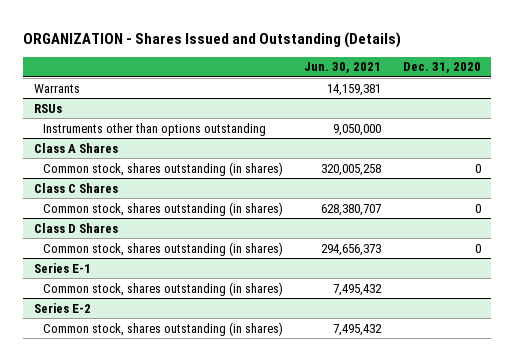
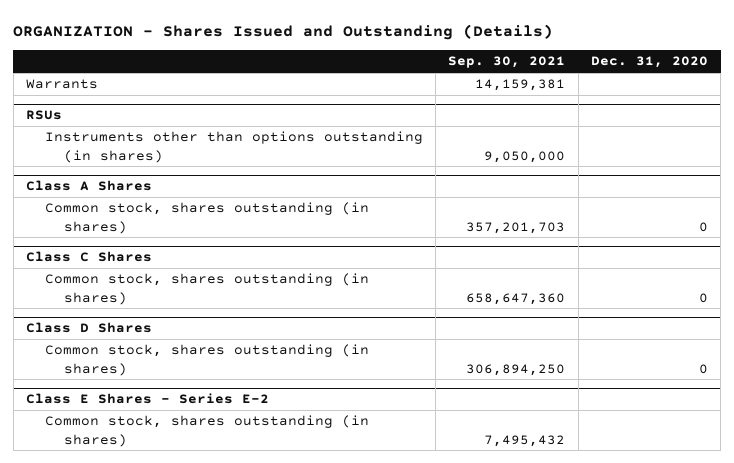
[304,62,382,74] Jun. 30, 2021 -> none
none -> [448,56,566,69] Sep. 30, 2021
[43,122,267,136] Instruments other than options outstanding -> [44,131,423,163] Instruments other than options outstanding (in shares)
[33,262,91,273] Series E-1 -> none
[43,281,284,296] Common stock, shares outstanding (in shares) -> none
[33,302,91,313] Series E-2 -> [26,393,270,405] Class E Shares - Series E-2

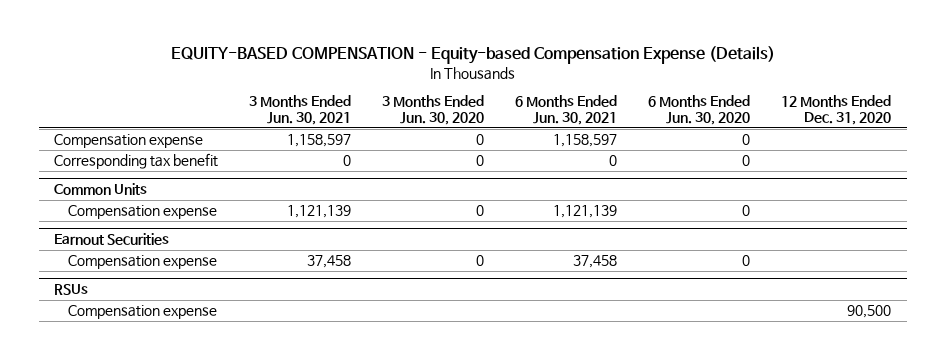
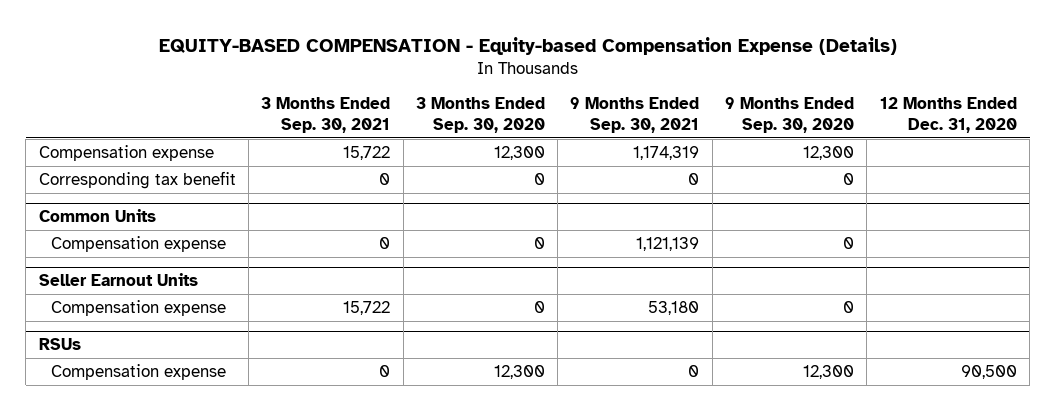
[249,95,352,126] 3 Months Ended Jun. 30, 2021 -> none
[382,95,485,126] 3 Months Ended Jun. 30, 2020 -> none
[515,95,618,126] 6 Months Ended Jun. 30, 2021 -> none
[648,95,751,126] 6 Months Ended Jun. 30, 2020 -> none
none -> [261,97,391,134] 3 Months Ended Sep. 30, 2021
none -> [415,97,545,134] 3 Months Ended Sep. 30, 2020
none -> [570,97,700,134] 9 Months Ended Sep. 30, 2021
none -> [725,97,855,134] 9 Months Ended Sep. 30, 2020
[54,233,170,246] Earnout Securities -> [38,273,198,287] Seller Earnout Units

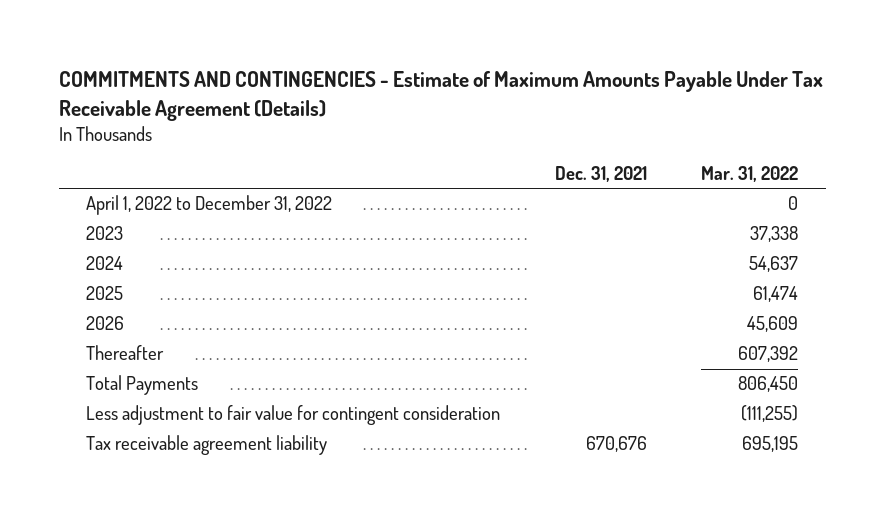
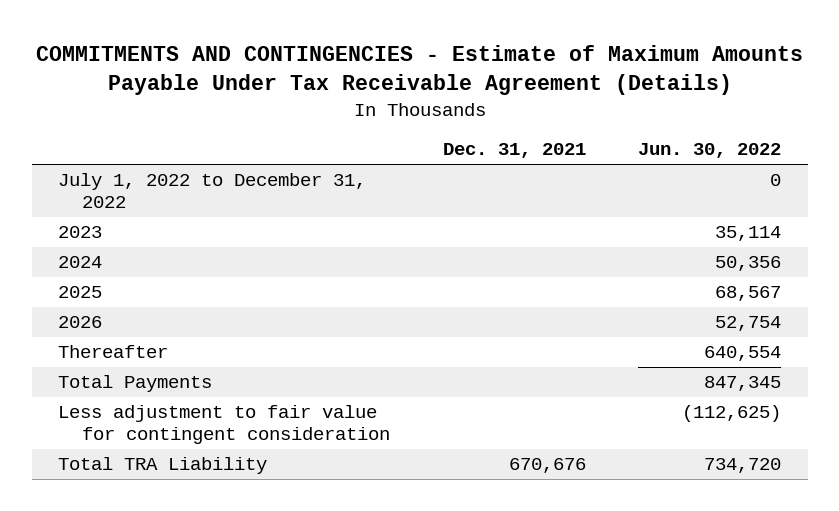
[701,166,799,183] Mar. 31, 2022 -> none
none -> [638,143,782,159] Jun. 30, 2022
[86,195,333,216] April 1, 2022 to December 31, 2022 -> [58,173,367,209] July 1, 2022 to December 31, 2022
[86,435,328,456] Tax receivable agreement liability -> [58,457,268,475] Total TRA Liability

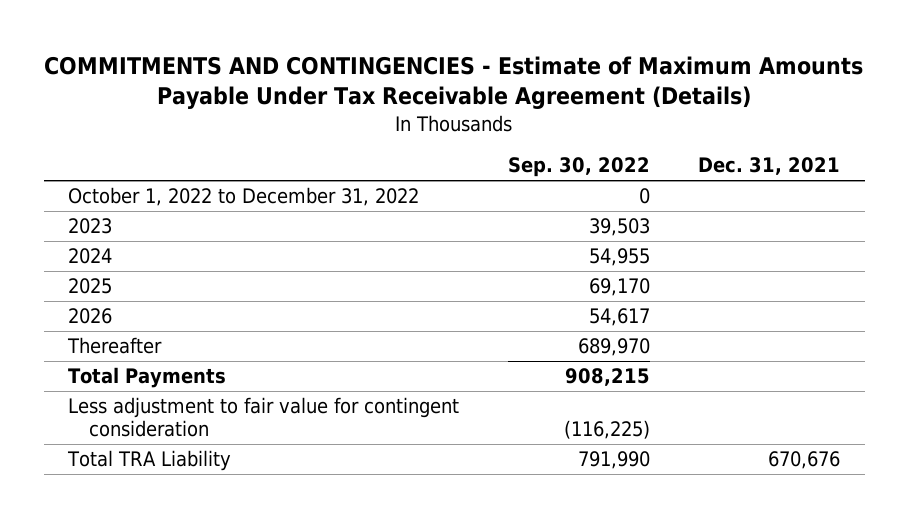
[638,143,782,159] Jun. 30, 2022 -> none
none -> [507,157,650,178] Sep. 30, 2022
[58,173,367,209] July 1, 2022 to December 31, 2022 -> [68,187,420,207] October 1, 2022 to December 31, 2022

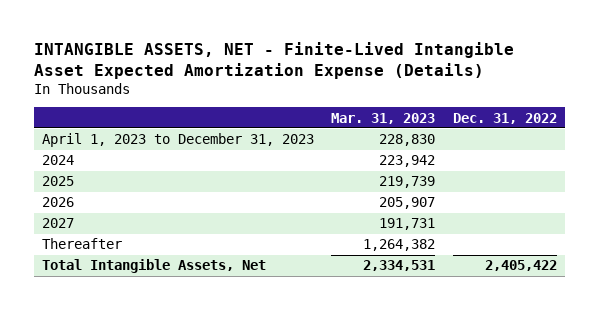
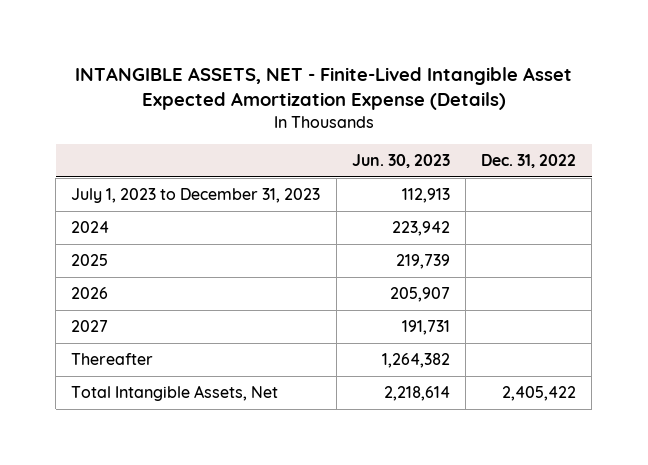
[331,112,436,124] Mar. 31, 2023 -> none
none -> [351,154,450,169] Jun. 30, 2023
[42,133,315,148] April 1, 2023 to December 31, 2023 -> [71,188,321,204] July 1, 2023 to December 31, 2023

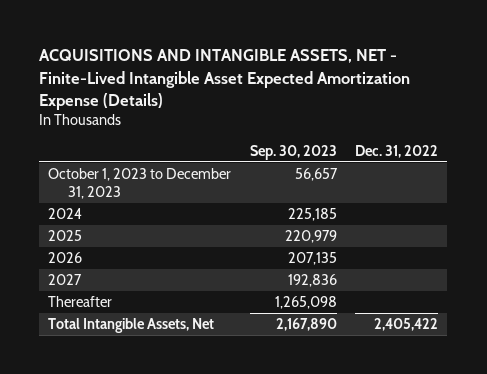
[74,66,572,111] INTANGIBLE ASSETS, NET - Finite-Lived Intangible Asset Expected Amortization Expense (Details) -> [39,49,411,110] ACQUISITIONS AND INTANGIBLE ASSETS, NET - Finite-Lived Intangible Asset Expected Amortization Expense (Details)
[351,154,450,169] Jun. 30, 2023 -> none
none -> [249,144,337,160] Sep. 30, 2023
[71,188,321,204] July 1, 2023 to December 31, 2023 -> [48,168,232,199] October 1, 2023 to December 31, 2023

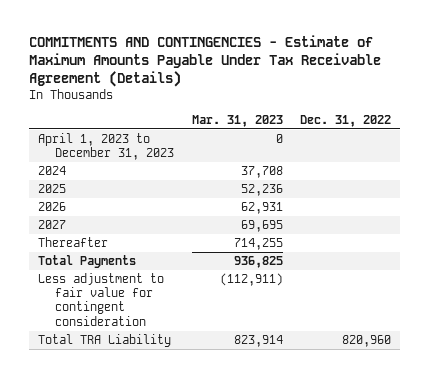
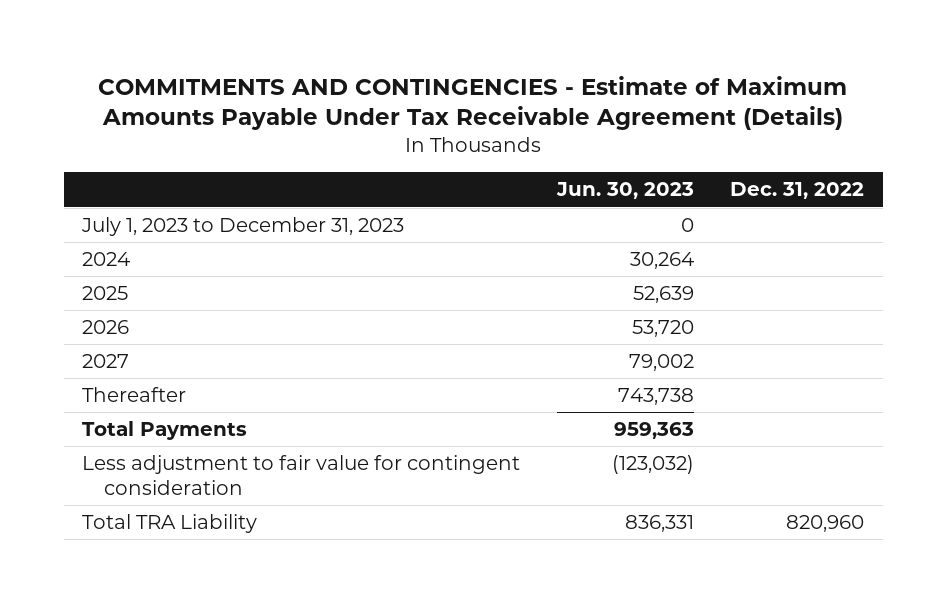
[191,114,283,127] Mar. 31, 2023 -> none
none -> [555,182,694,200] Jun. 30, 2023
[37,133,175,161] April 1, 2023 to December 31, 2023 -> [81,217,405,237] July 1, 2023 to December 31, 2023

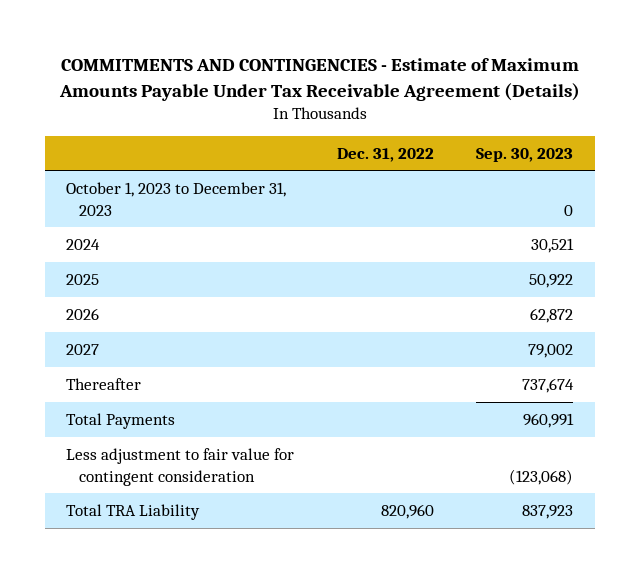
[555,182,694,200] Jun. 30, 2023 -> none
none -> [476,147,574,162] Sep. 30, 2023
[81,217,405,237] July 1, 2023 to December 31, 2023 -> [66,182,287,216] October 1, 2023 to December 31, 2023

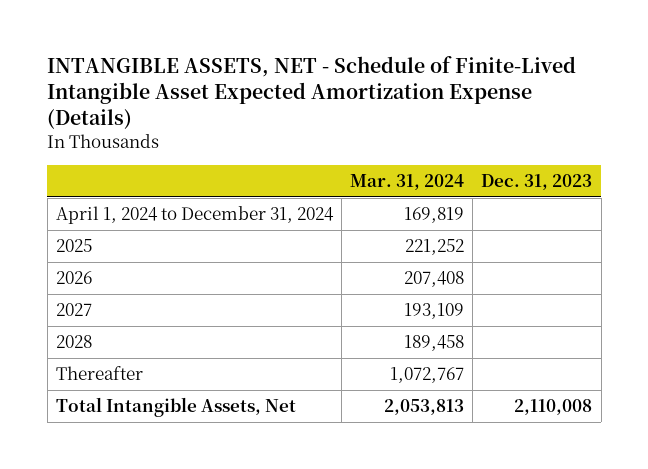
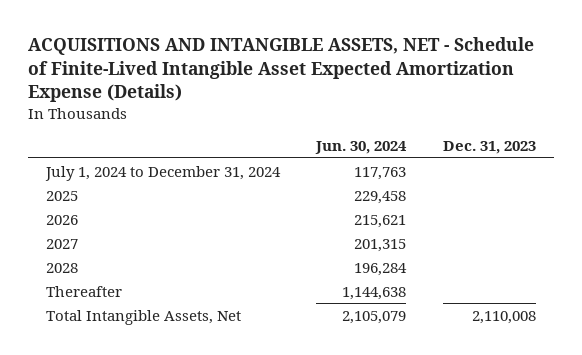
[47,56,577,130] INTANGIBLE ASSETS, NET - Schedule of Finite-Lived Intangible Asset Expected Amortization Expense (Details) -> [27,37,534,103] ACQUISITIONS AND INTANGIBLE ASSETS, NET - Schedule of Finite-Lived Intangible Asset Expected Amortization Expense (Details)
[350,173,465,190] Mar. 31, 2024 -> none
none -> [315,141,408,155] Jun. 30, 2024
[55,206,334,225] April 1, 2024 to December 31, 2024 -> [44,165,281,181] July 1, 2024 to December 31, 2024

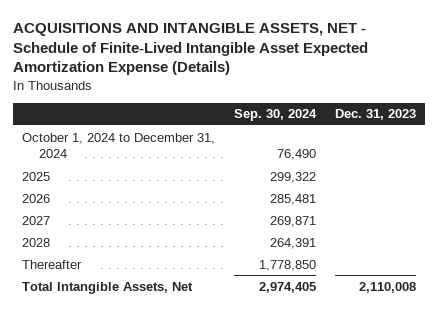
[315,141,408,155] Jun. 30, 2024 -> none
none -> [233,109,317,122] Sep. 30, 2024
[44,165,281,181] July 1, 2024 to December 31, 2024 -> [22,132,216,158] October 1, 2024 to December 31, 2024

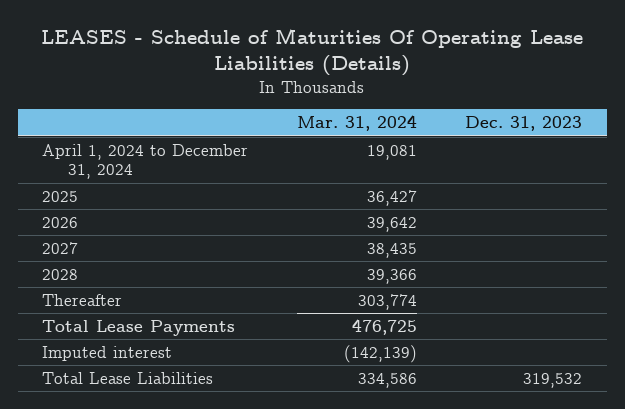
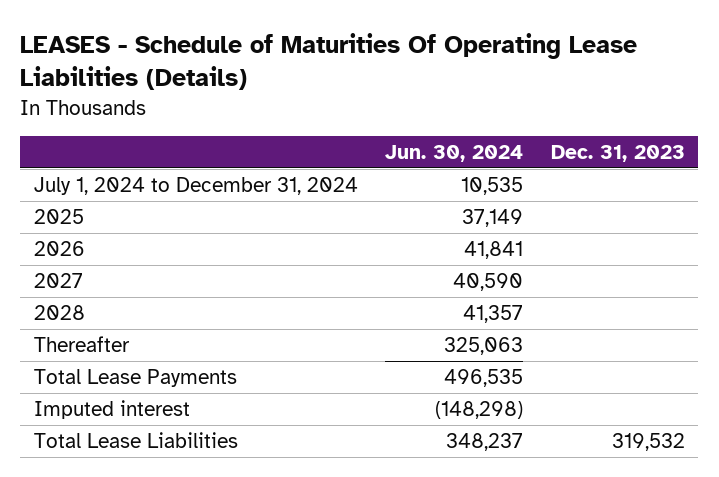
[296,115,417,132] Mar. 31, 2024 -> none
none -> [385,144,524,162] Jun. 30, 2024
[42,144,249,180] April 1, 2024 to December 31, 2024 -> [33,177,358,196] July 1, 2024 to December 31, 2024

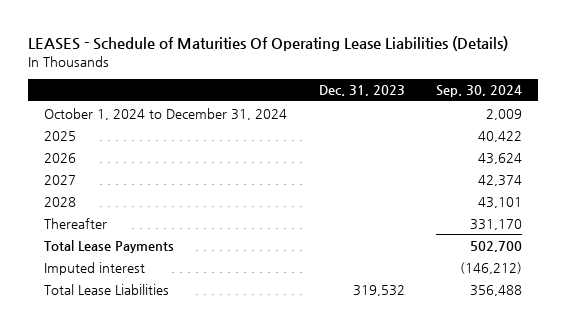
[385,144,524,162] Jun. 30, 2024 -> none
none -> [436,85,523,98] Sep. 30, 2024
[33,177,358,196] July 1, 2024 to December 31, 2024 -> [44,107,288,120] October 1, 2024 to December 31, 2024

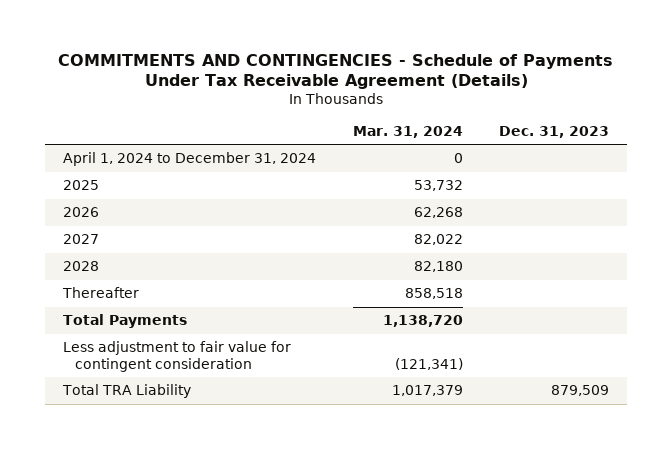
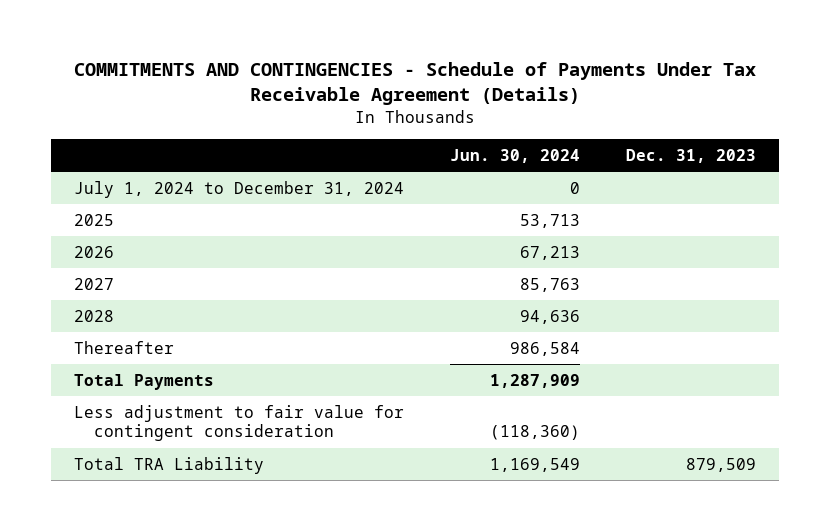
[352,125,463,138] Mar. 31, 2024 -> none
none -> [449,149,580,164] Jun. 30, 2024
[63,152,317,167] April 1, 2024 to December 31, 2024 -> [74,180,405,198] July 1, 2024 to December 31, 2024

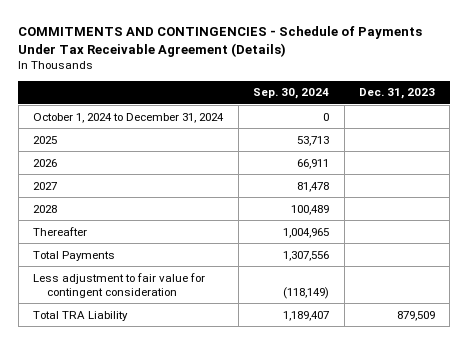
[449,149,580,164] Jun. 30, 2024 -> none
none -> [253,88,330,100] Sep. 30, 2024
[74,180,405,198] July 1, 2024 to December 31, 2024 -> [33,112,225,123] October 1, 2024 to December 31, 2024

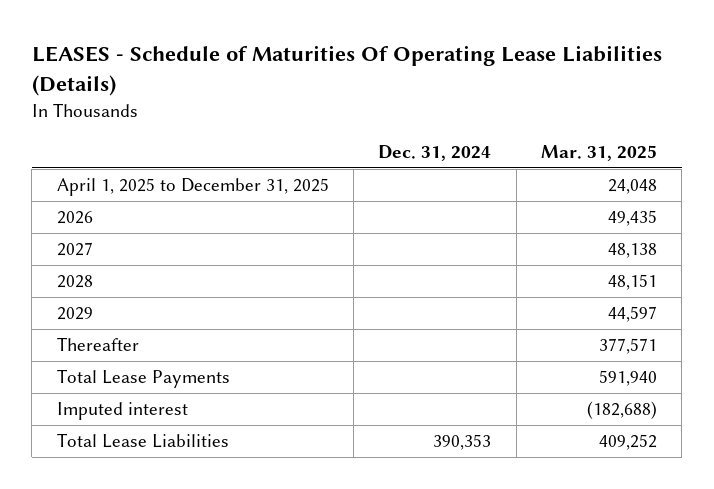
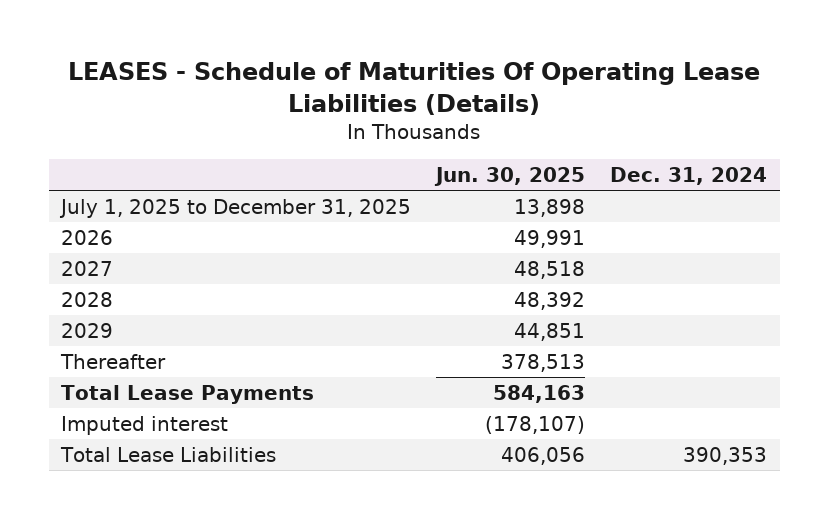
[540,144,657,161] Mar. 31, 2025 -> none
none -> [434,166,586,186] Jun. 30, 2025
[56,178,329,197] April 1, 2025 to December 31, 2025 -> [59,198,412,218] July 1, 2025 to December 31, 2025

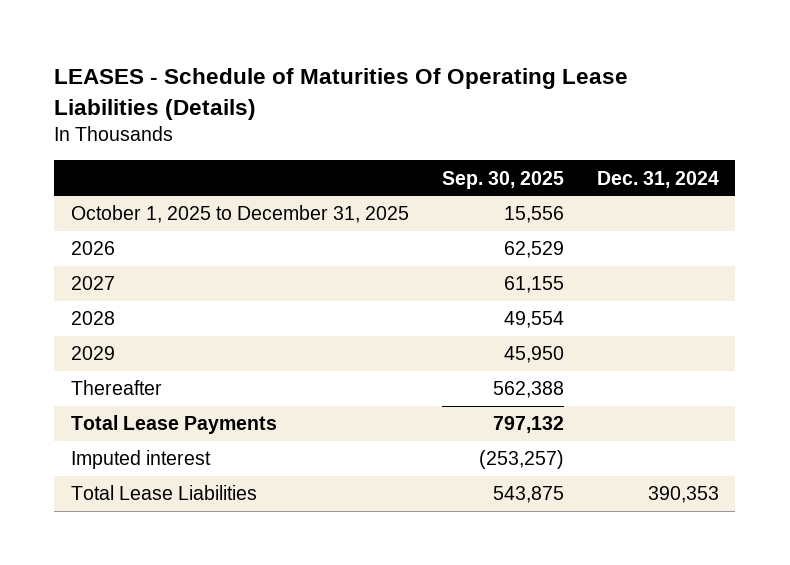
[434,166,586,186] Jun. 30, 2025 -> none
none -> [441,170,564,189] Sep. 30, 2025
[59,198,412,218] July 1, 2025 to December 31, 2025 -> [70,205,409,224] October 1, 2025 to December 31, 2025

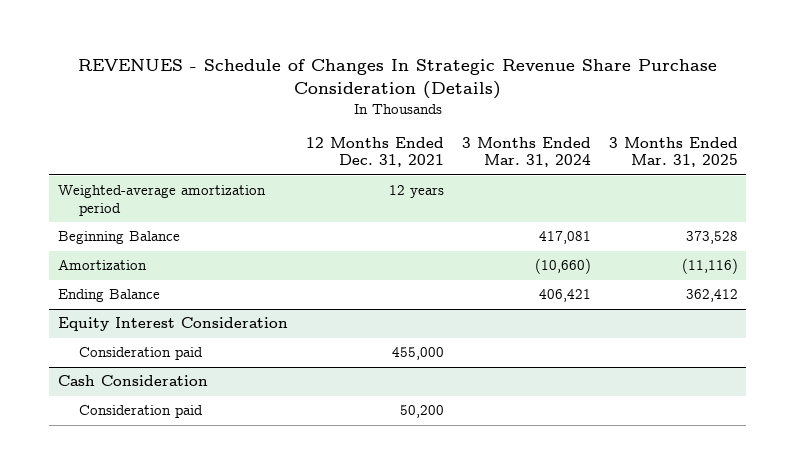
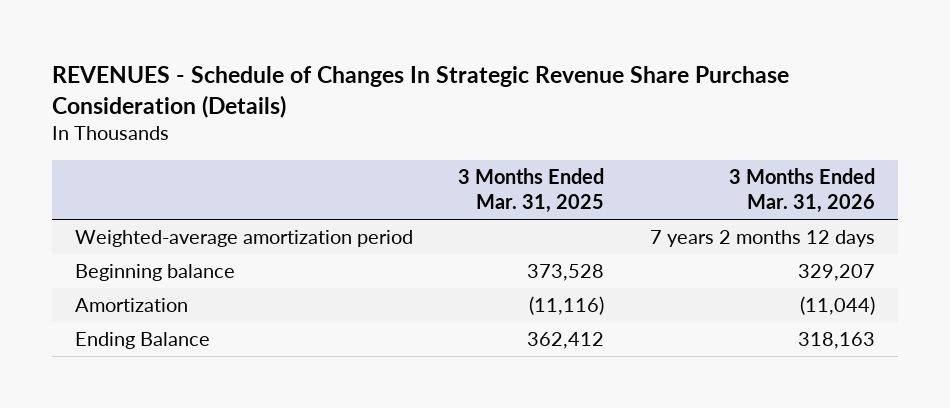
[305,136,444,168] 12 Months Ended Dec. 31, 2021 -> none
[461,136,591,168] 3 Months Ended Mar. 31, 2024 -> none
none -> [728,168,875,214] 3 Months Ended Mar. 31, 2026
[57,231,180,245] Beginning Balance -> [74,264,235,282] Beginning balance
[57,317,288,332] Equity Interest Consideration -> none
[78,347,203,361] Consideration paid -> none
[57,375,208,387] Cash Consideration -> none
[78,405,203,419] Consideration paid -> none

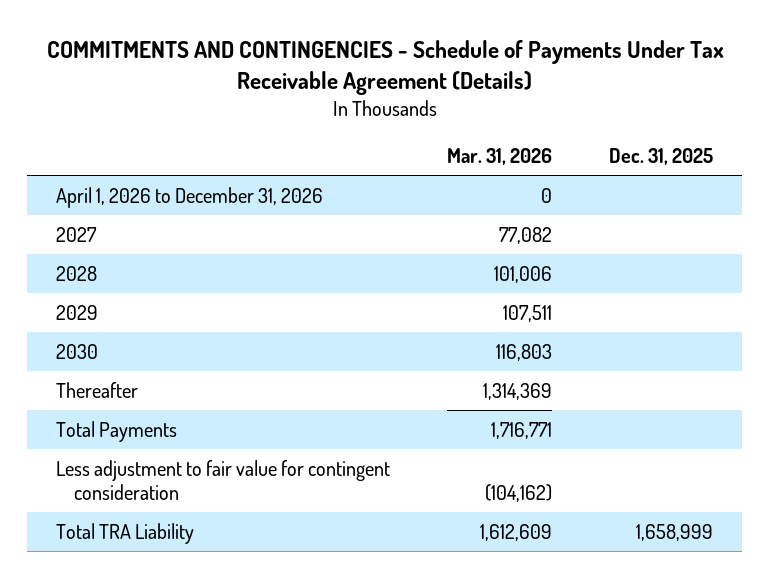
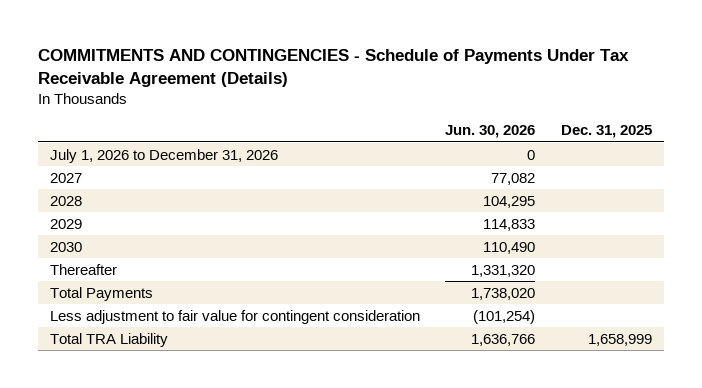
[447,147,553,165] Mar. 31, 2026 -> none
none -> [445,125,536,139] Jun. 30, 2026
[55,186,323,208] April 1, 2026 to December 31, 2026 -> [50,148,279,163] July 1, 2026 to December 31, 2026

